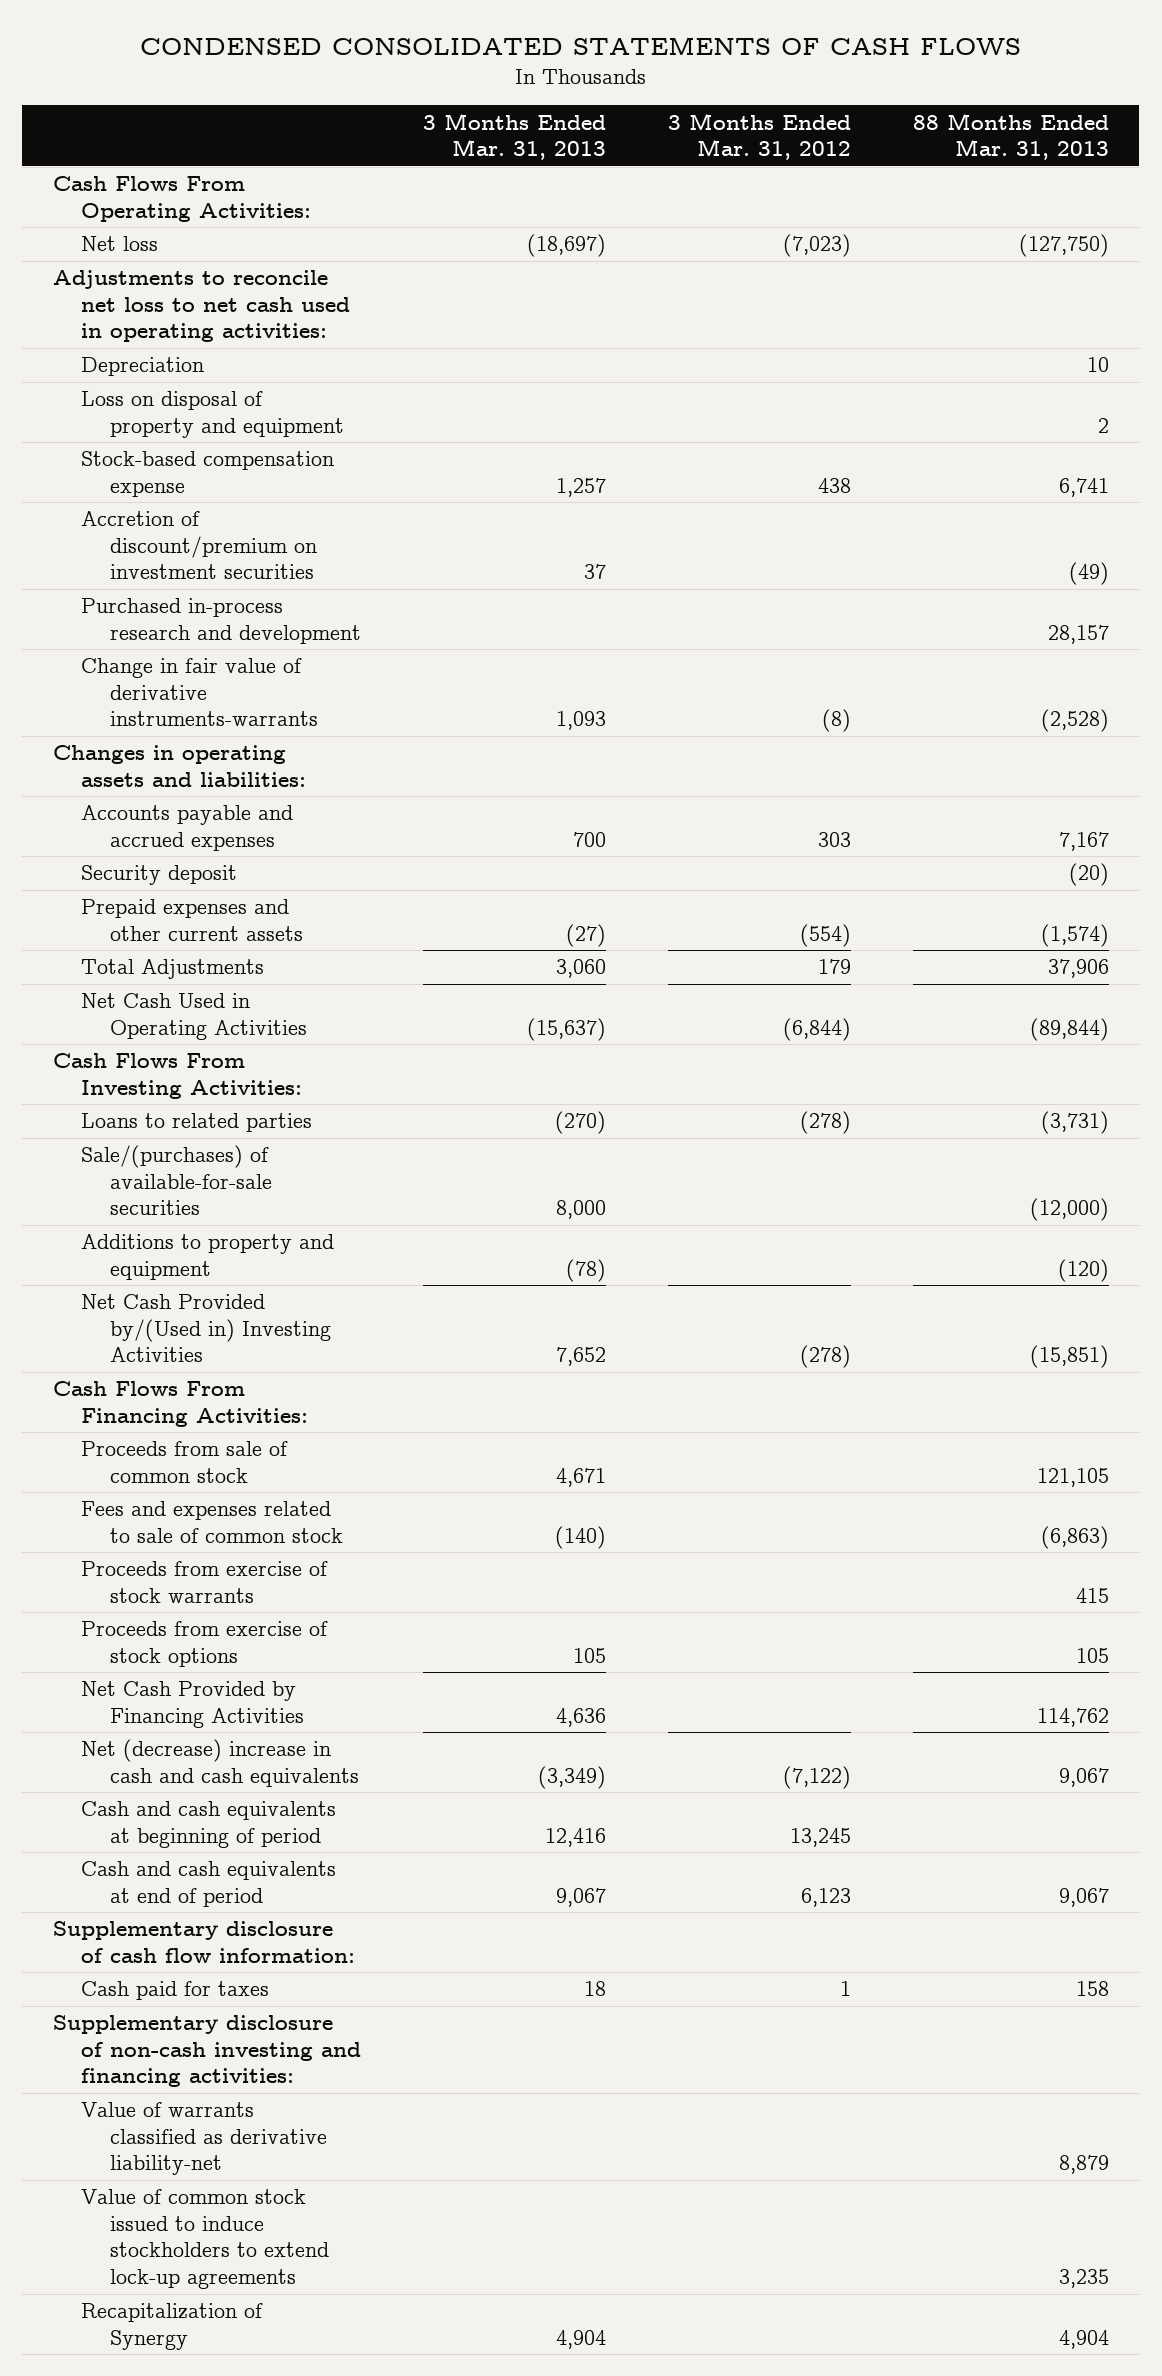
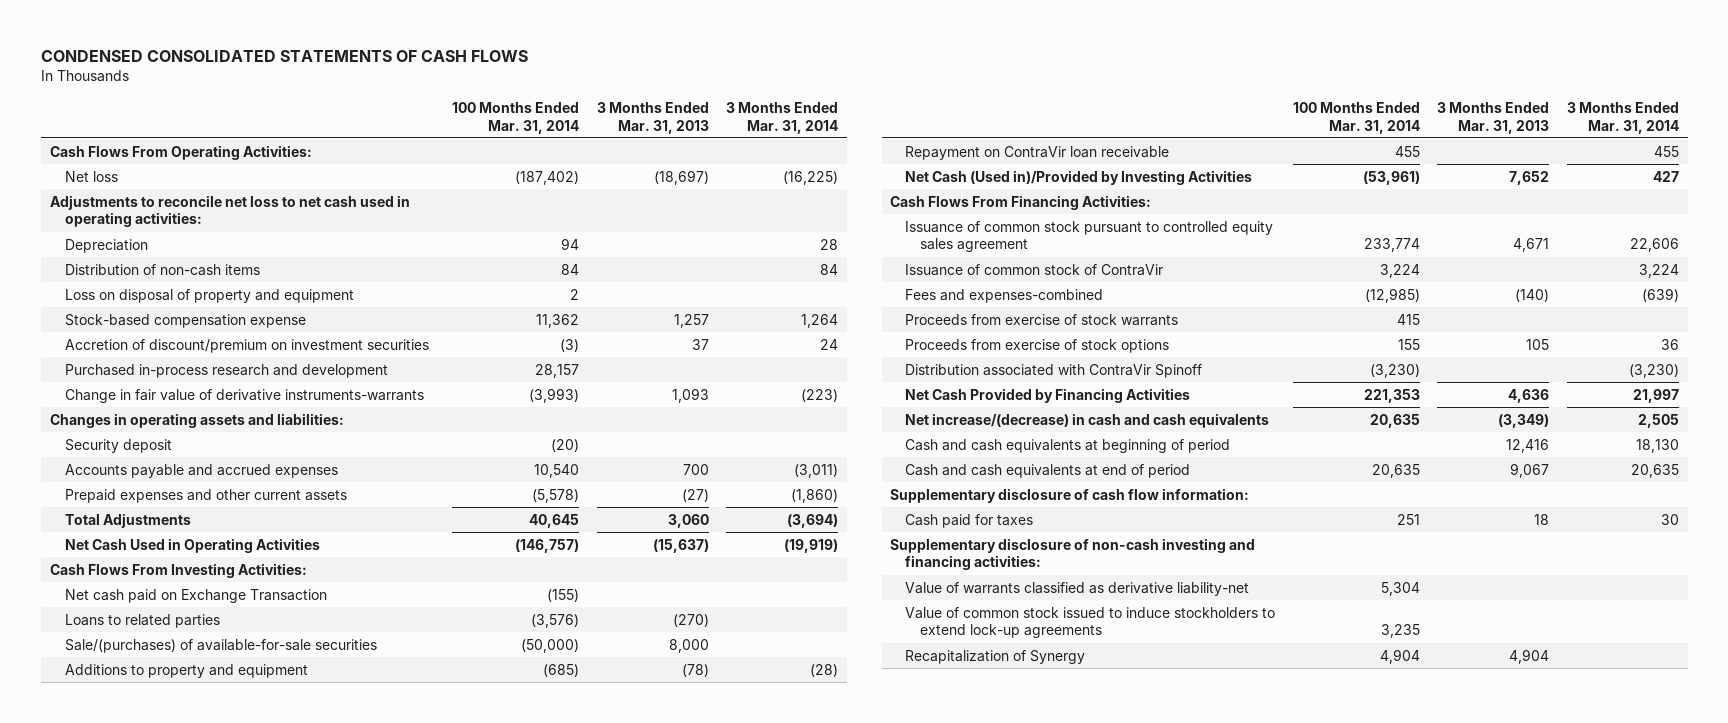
[667,112,851,161] 3 Months Ended Mar. 31, 2012 -> none
[912,112,1109,161] 88 Months Ended Mar. 31, 2013 -> none
none -> [452,101,580,134] 100 Months Ended Mar. 31, 2014
none -> [726,101,839,134] 3 Months Ended Mar. 31, 2014
none -> [64,263,260,276] Distribution of non-cash items
[81,805,294,851] Accounts payable and accrued expenses -> [64,463,338,478] Accounts payable and accrued expenses
none -> [64,588,327,603] Net cash paid on Exchange Transaction
none -> [905,145,1170,160] Repayment on ContraVir loan receivable
[81,1294,331,1363] Net Cash Provided by/(Used in) Investing Activities -> [905,169,1253,185] Net Cash (Used in)/Provided by Investing Activities
[81,1441,289,1483] Proceeds from sale of common stock -> [905,220,1274,253] Issuance of common stock pursuant to controlled equity sales agreement
none -> [905,263,1164,276] Issuance of common stock of ContraVir
[81,1501,343,1543] Fees and expenses related to sale of common stock -> [905,288,1104,303] Fees and expenses-combined
none -> [905,363,1203,378] Distribution associated with ContraVir Spinoff
[81,1739,359,1787] Net (decrease) increase in cash and cash equivalents -> [905,412,1270,428] Net increase/(decrease) in cash and cash equivalents

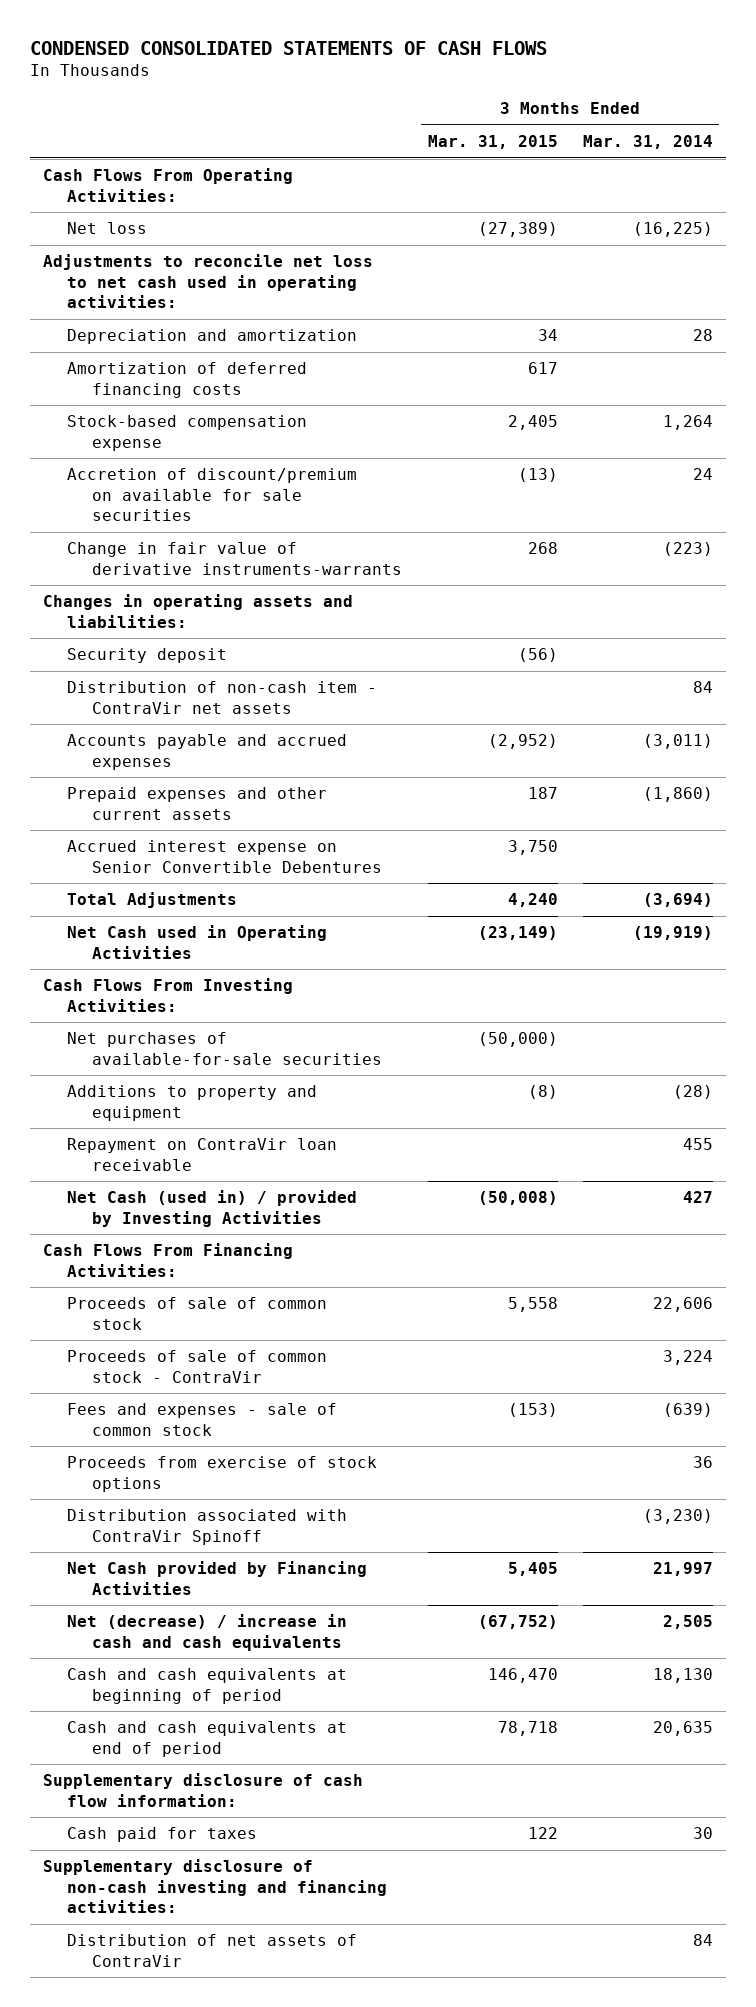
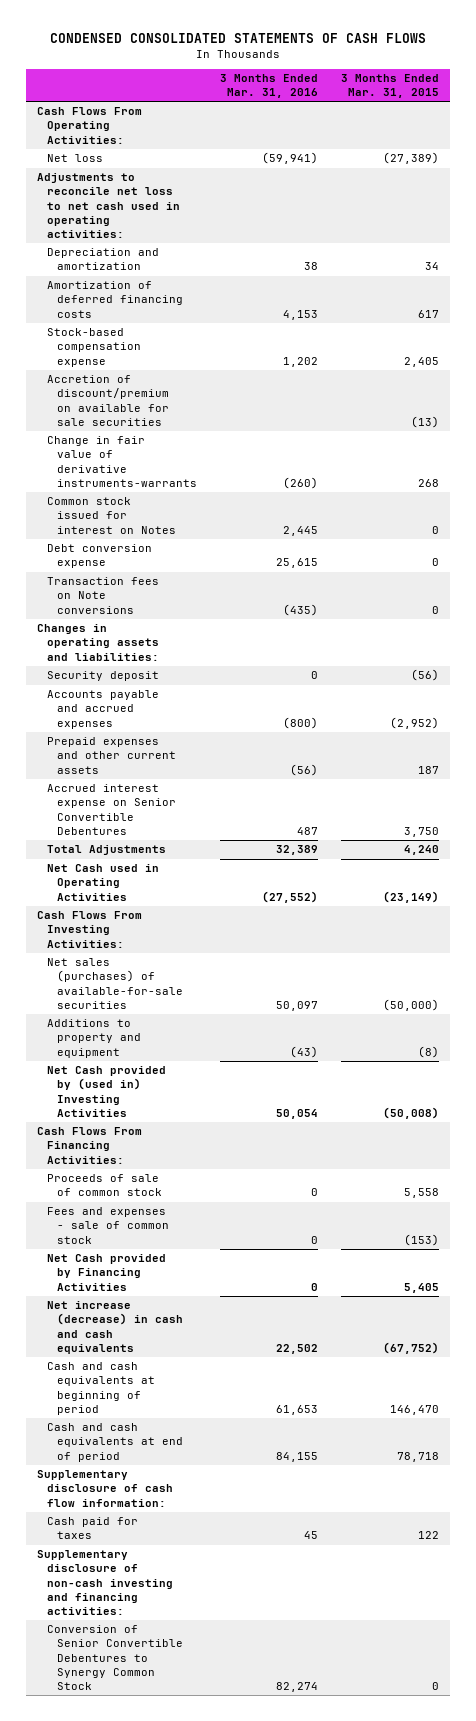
[582,135,713,150] Mar. 31, 2014 -> none
none -> [219,73,318,99] 3 Months Ended Mar. 31, 2016
none -> [46,497,176,534] Common stock issued for interest on Notes
none -> [46,544,152,569] Debt conversion expense
none -> [46,577,159,614] Transaction fees on Note conversions
[67,681,378,714] Distribution of non-cash item - ContraVir net assets -> none
[67,1032,383,1065] Net purchases of available-for-sale securities -> [46,958,183,1009] Net sales (purchases) of available-for-sale securities
[67,1138,338,1171] Repayment on ContraVir loan receivable -> none
[67,1190,358,1227] Net Cash (used in) / provided by Investing Activities -> [46,1066,166,1117] Net Cash provided by (used in) Investing Activities
[67,1350,328,1383] Proceeds of sale of common stock - ContraVir -> none
[67,1456,378,1492] Proceeds from exercise of stock options -> none
[67,1509,348,1545] Distribution associated with ContraVir Spinoff -> none
[67,1614,348,1651] Net (decrease) / increase in cash and cash equivalents -> [46,1301,183,1354] Net increase (decrease) in cash and cash equivalents
[67,1934,358,1967] Distribution of net assets of ContraVir -> none
none -> [46,1625,183,1690] Conversion of Senior Convertible Debentures to Synergy Common Stock

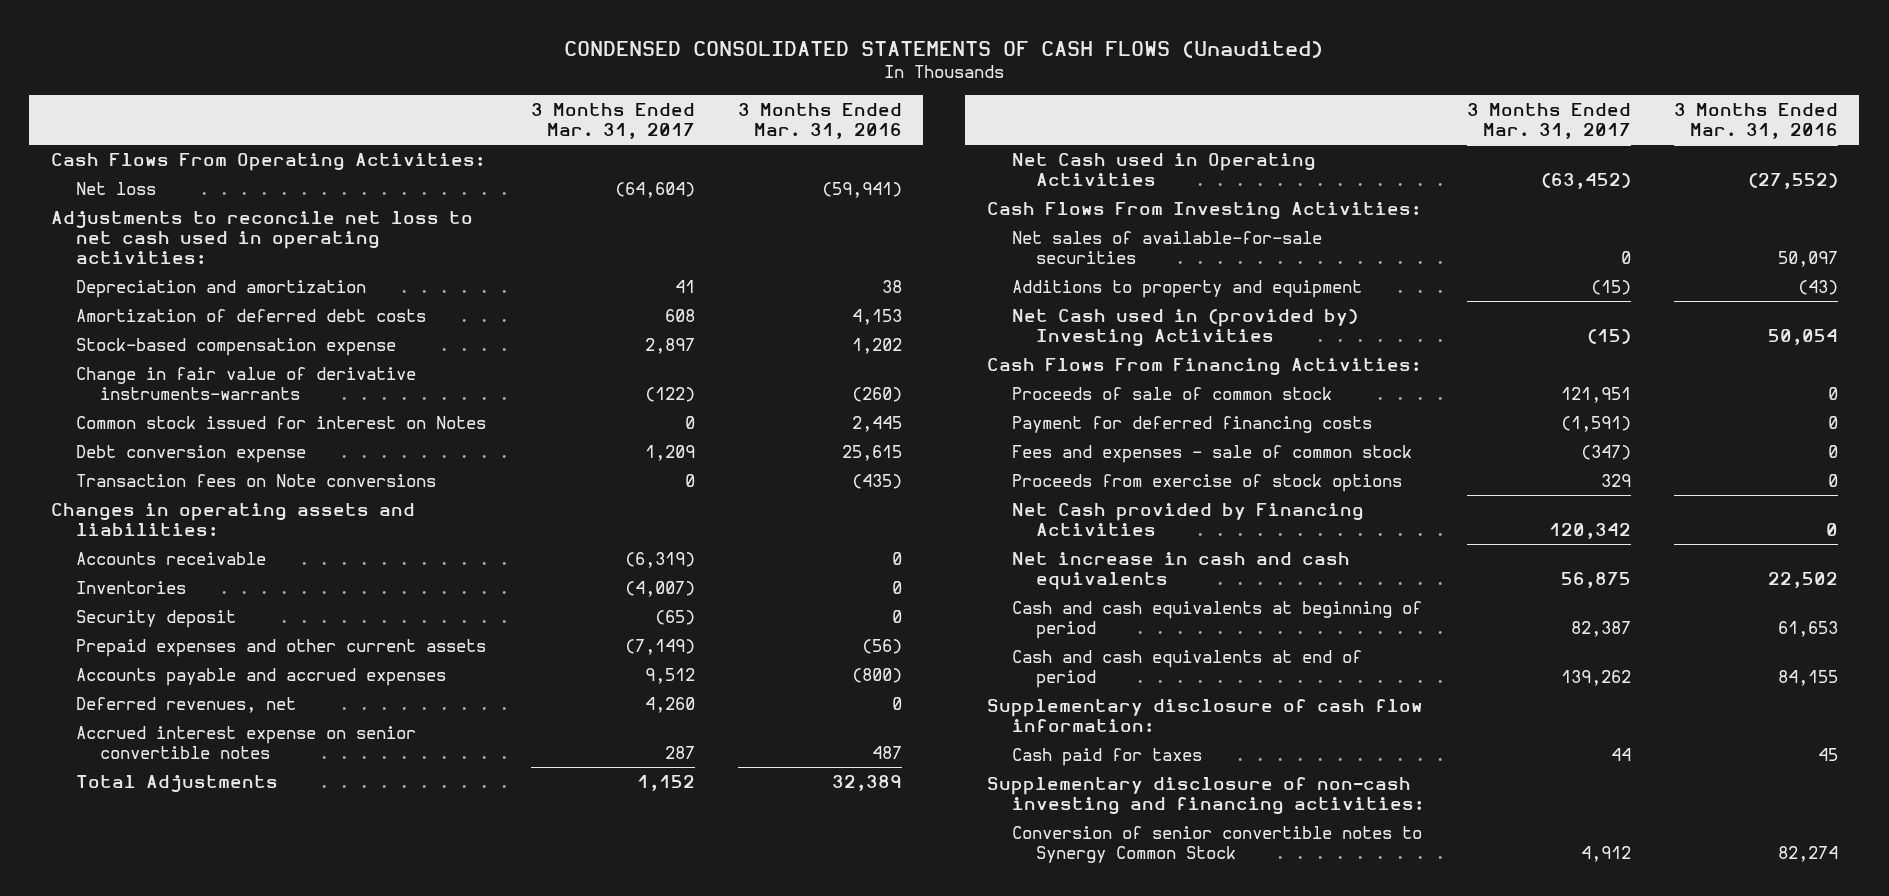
[49,32,426,43] CONDENSED CONSOLIDATED STATEMENTS OF CASH FLOWS -> [564,40,1324,58] CONDENSED CONSOLIDATED STATEMENTS OF CASH FLOWS (Unaudited)
[340,73,439,99] 3 Months Ended Mar. 31, 2015 -> none
none -> [530,103,695,140] 3 Months Ended Mar. 31, 2017
[46,281,183,318] Amortization of deferred financing costs -> [75,309,426,323] Amortization of deferred debt costs
[46,375,169,426] Accretion of discount/premium on available for sale securities -> none
none -> [75,552,266,566] Accounts receivable
none -> [75,581,186,595] Inventories
[46,690,159,729] Accounts payable and accrued expenses -> [75,668,446,687] Accounts payable and accrued expenses
none -> [75,697,296,714] Deferred revenues, net
[46,784,176,835] Accrued interest expense on Senior Convertible Debentures -> [75,726,416,760] Accrued interest expense on senior convertible notes
[46,958,183,1009] Net sales (purchases) of available-for-sale securities -> [1011,231,1322,265] Net sales of available-for-sale securities
[46,1066,166,1117] Net Cash provided by (used in) Investing Activities -> [1011,309,1358,348] Net Cash used in (provided by) Investing Activities
none -> [1011,416,1372,434] Payment for deferred financing costs
none -> [1011,474,1402,493] Proceeds from exercise of stock options
[46,1301,183,1354] Net increase (decrease) in cash and cash equivalents -> [1011,552,1350,591] Net increase in cash and cash equivalents
[46,1625,183,1690] Conversion of Senior Convertible Debentures to Synergy Common Stock -> [1011,826,1422,864] Conversion of senior convertible notes to Synergy Common Stock

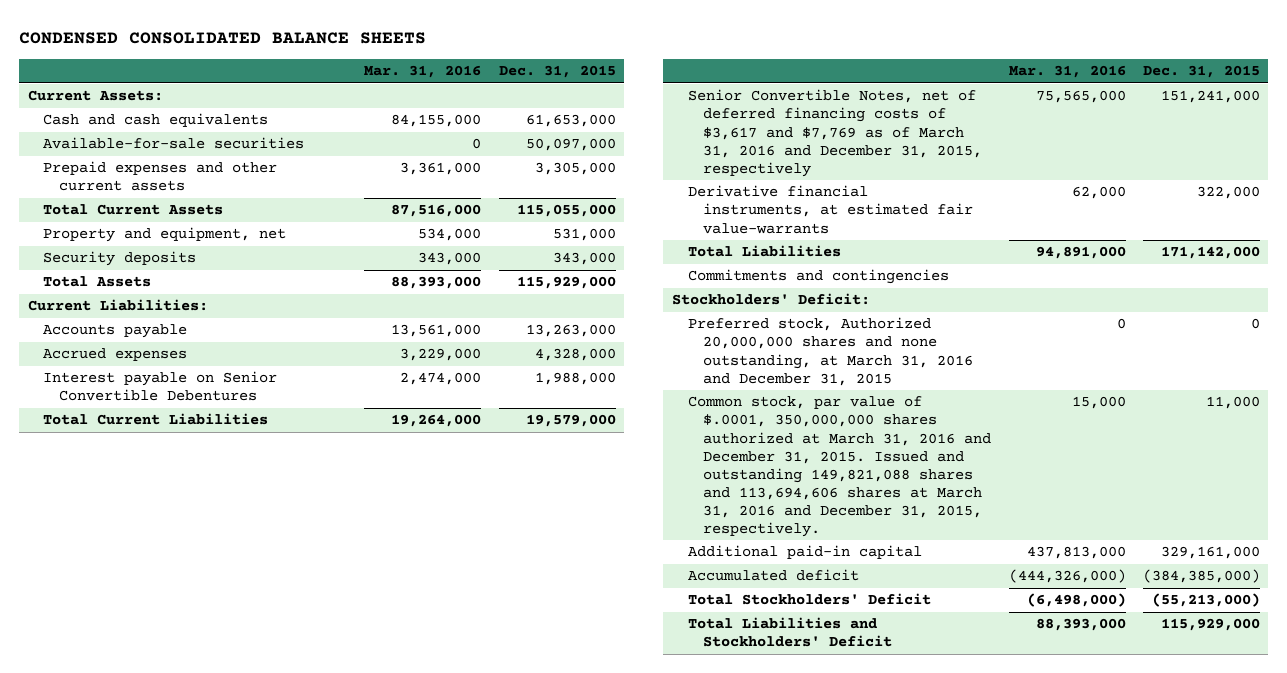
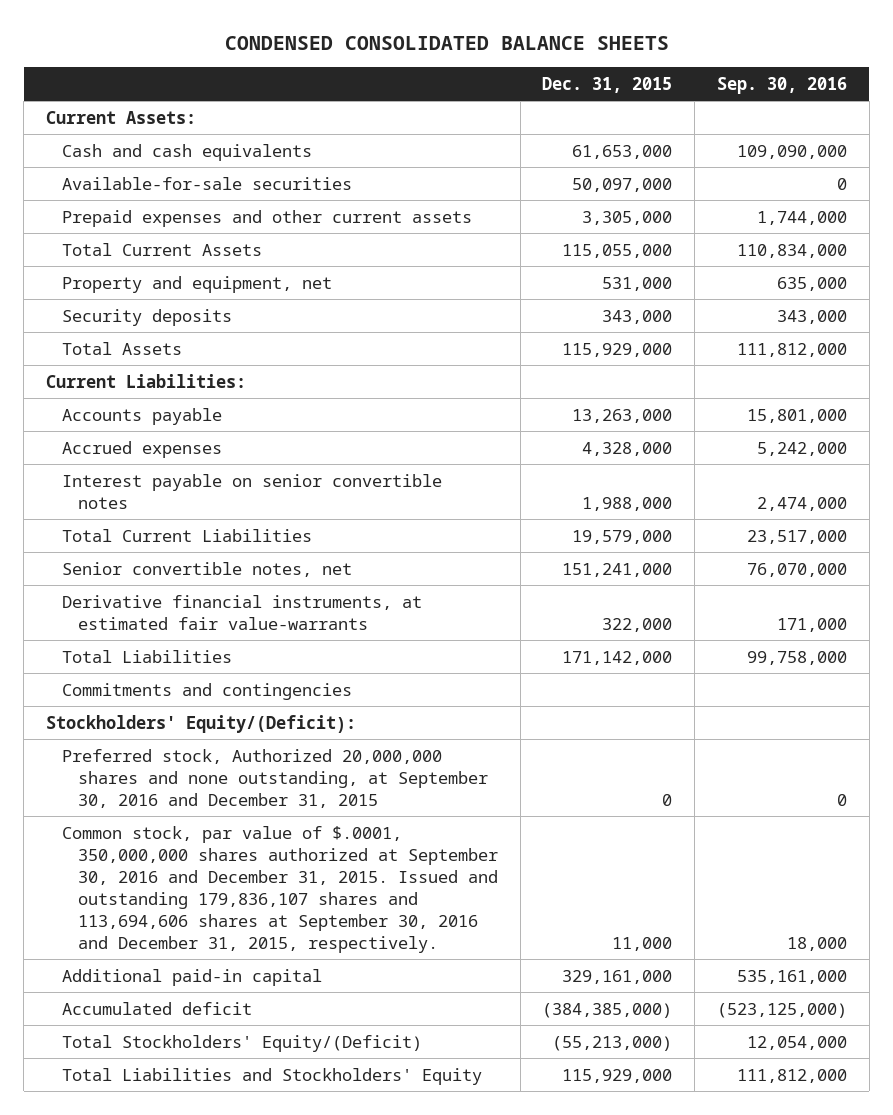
[364,65,482,79] Mar. 31, 2016 -> none
none -> [717,77,848,95] Sep. 30, 2016
[43,371,278,402] Interest payable on Senior Convertible Debentures -> [61,473,442,509] Interest payable on senior convertible notes
[687,89,983,177] Senior Convertible Notes, net of deferred financing costs of $3,617 and $7,769 as of March 31, 2016 and December 31, 2015, respectively -> [61,561,352,577] Senior convertible notes, net
[671,293,870,306] Stockholders' Deficit: -> [46,714,357,733] Stockholders' Equity/(Deficit):
[687,317,974,386] Preferred stock, Authorized 20,000,000 shares and none outstanding, at March 31, 2016 and December 31, 2015 -> [61,748,488,808] Preferred stock, Authorized 20,000,000 shares and none outstanding, at September 30, 2016 and December 31, 2015
[687,396,992,537] Common stock, par value of $.0001, 350,000,000 shares authorized at March 31, 2016 and December 31, 2015. Issued and outstanding 149,821,088 shares and 113,694,606 shares at March 31, 2016 and December 31, 2015, respectively. -> [61,825,498,953] Common stock, par value of $.0001, 350,000,000 shares authorized at September 30, 2016 and December 31, 2015. Issued and outstanding 179,836,107 shares and 113,694,606 shares at September 30, 2016 and December 31, 2015, respectively.
[687,593,931,606] Total Stockholders' Deficit -> [61,1034,422,1052] Total Stockholders' Equity/(Deficit)
[687,617,893,648] Total Liabilities and Stockholders' Deficit -> [61,1067,482,1085] Total Liabilities and Stockholders' Equity

